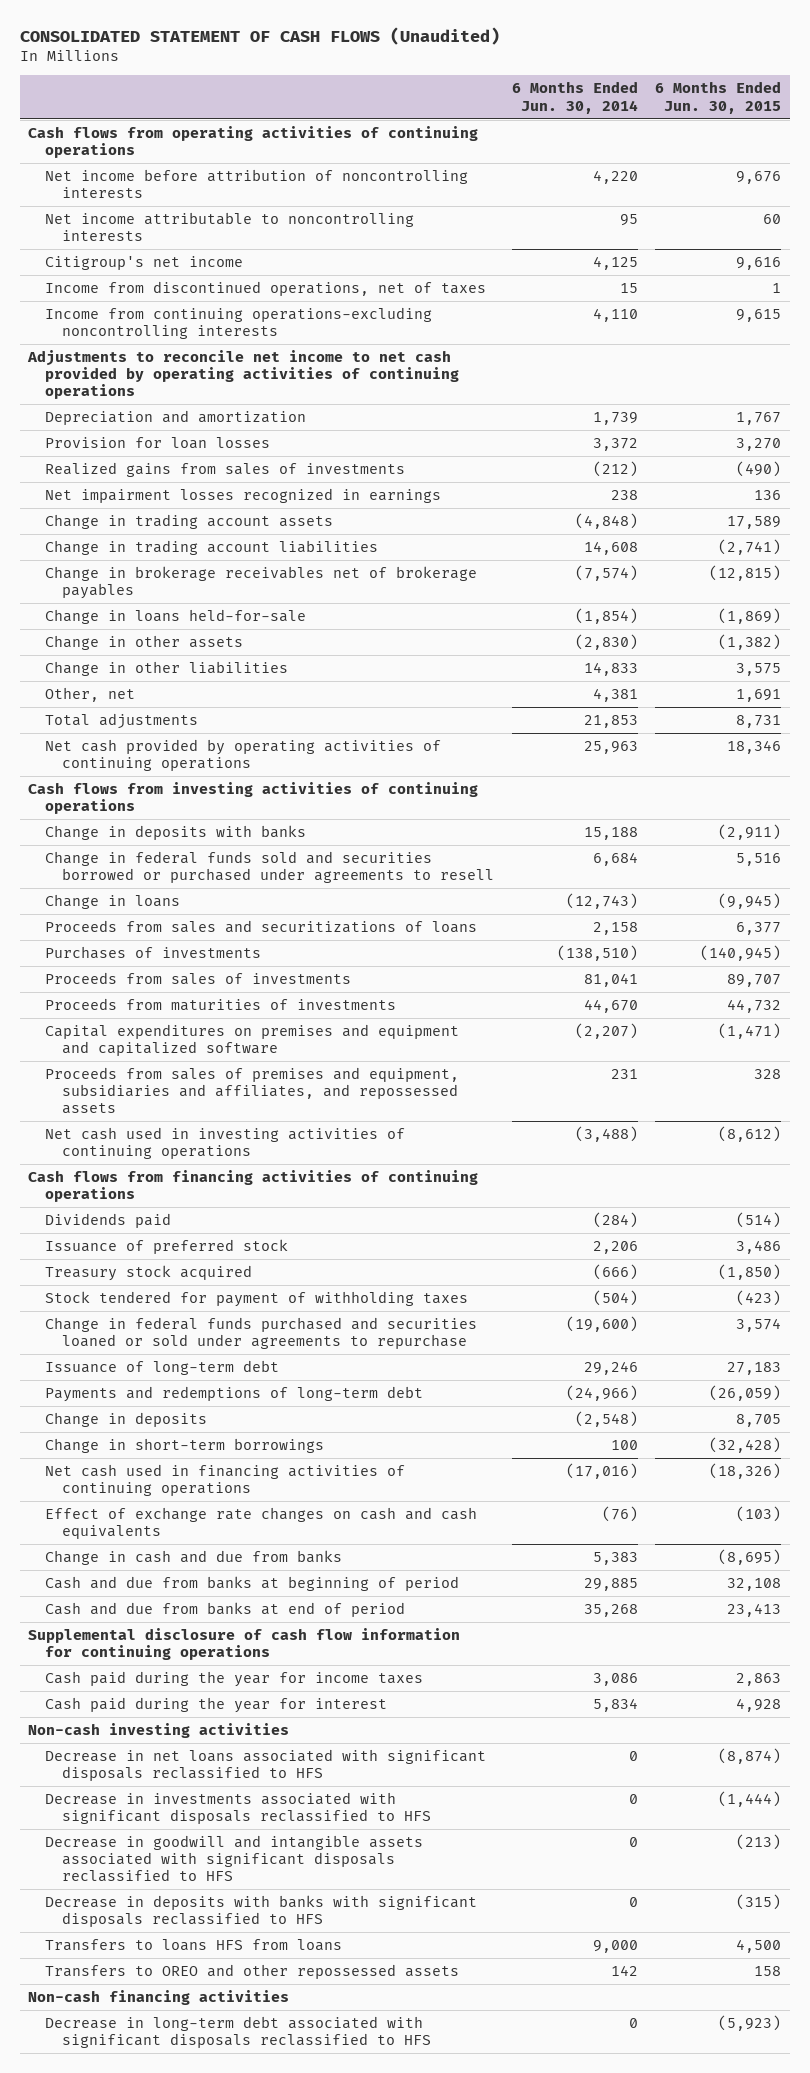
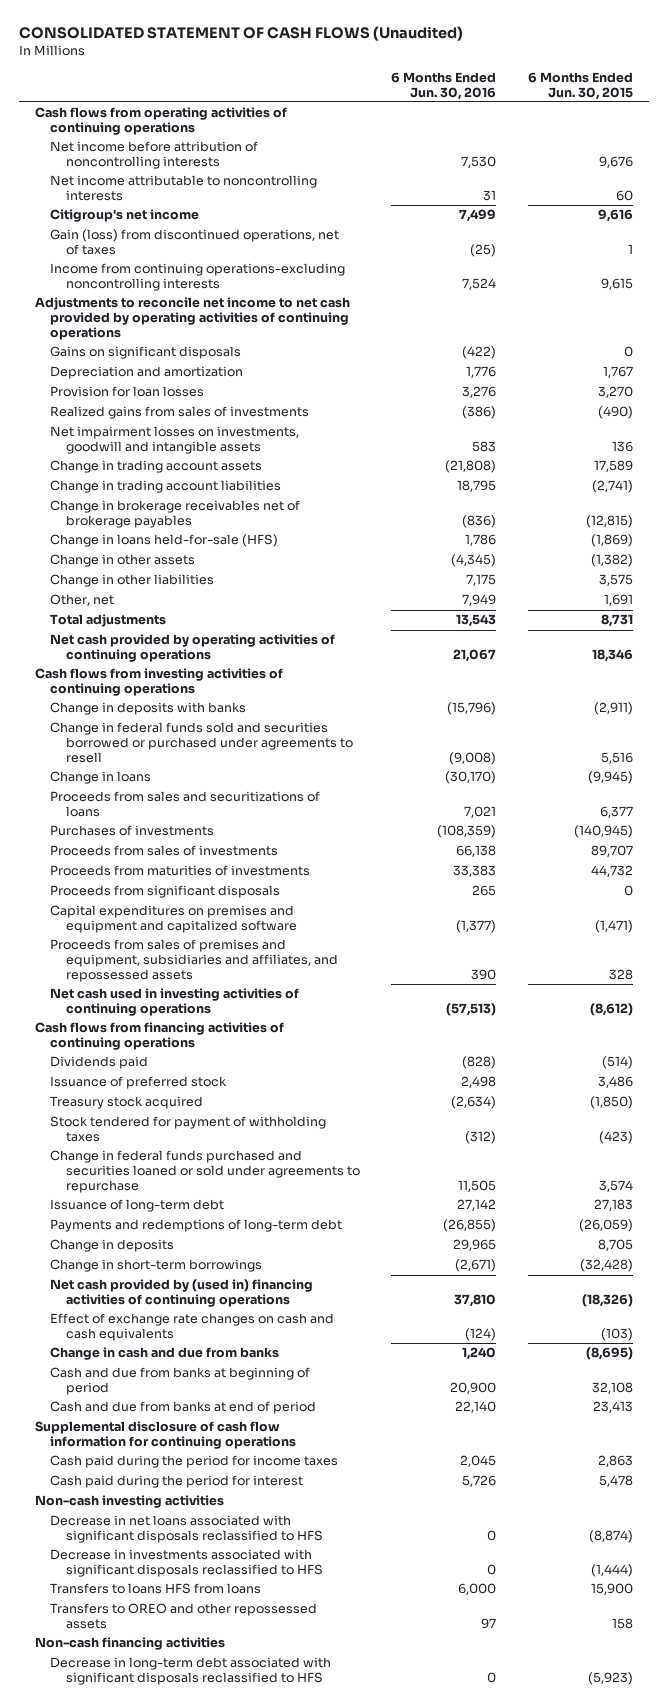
[511,81,638,114] 6 Months Ended Jun. 30, 2014 -> none
none -> [391,72,497,100] 6 Months Ended Jun. 30, 2016
[45,280,487,296] Income from discontinued operations, net of taxes -> [50,229,340,256] Gain (loss) from discontinued operations, net of taxes
none -> [50,346,242,360] Gains on significant disposals
[45,487,442,503] Net impairment losses recognized in earnings -> [50,426,300,455] Net impairment losses on investments, goodwill and intangible assets
[45,608,307,624] Change in loans held-for-sale -> [50,534,279,548] Change in loans held-for-sale (HFS)
none -> [50,885,281,899] Proceeds from significant disposals
[45,1463,406,1497] Net cash used in financing activities of continuing operations -> [50,1279,314,1308] Net cash provided by (used in) financing activities of continuing operations
[45,1670,424,1687] Cash paid during the year for income taxes -> [50,1455,339,1469] Cash paid during the period for income taxes
[45,1696,388,1713] Cash paid during the year for interest -> [50,1475,304,1489] Cash paid during the period for interest
[736,1697,782,1712] 4,928 -> [599,1475,634,1488] 5,478
[45,1834,424,1883] Decrease in goodwill and intangible assets associated with significant disposals reclassified to HFS -> none
[45,1894,478,1928] Decrease in deposits with banks with significant disposals reclassified to HFS -> none
[736,1938,782,1953] 4,500 -> [591,1583,634,1596] 15,900

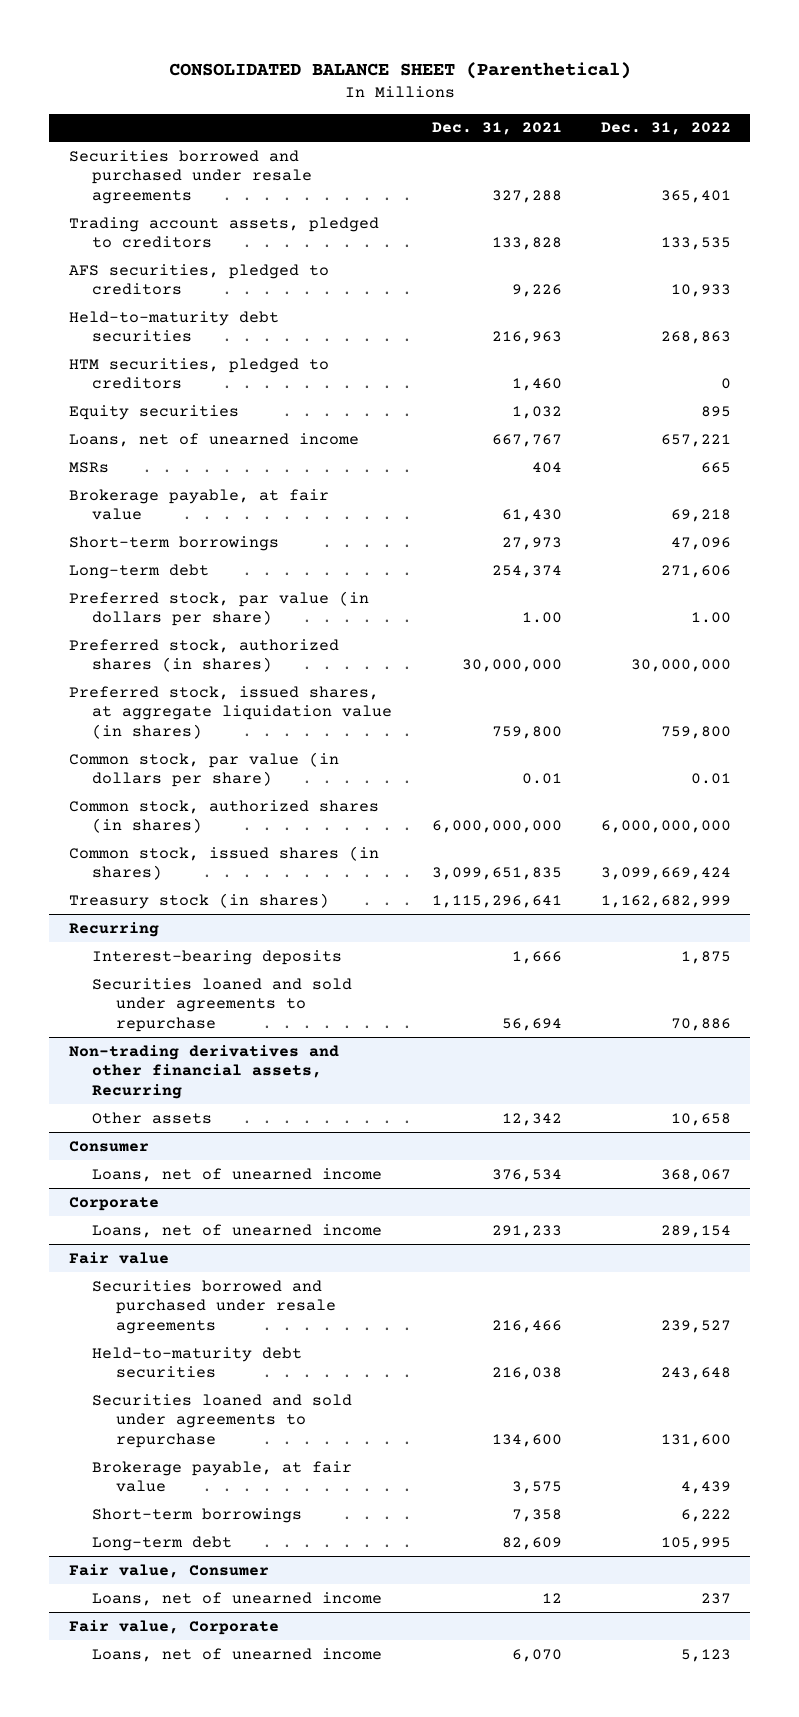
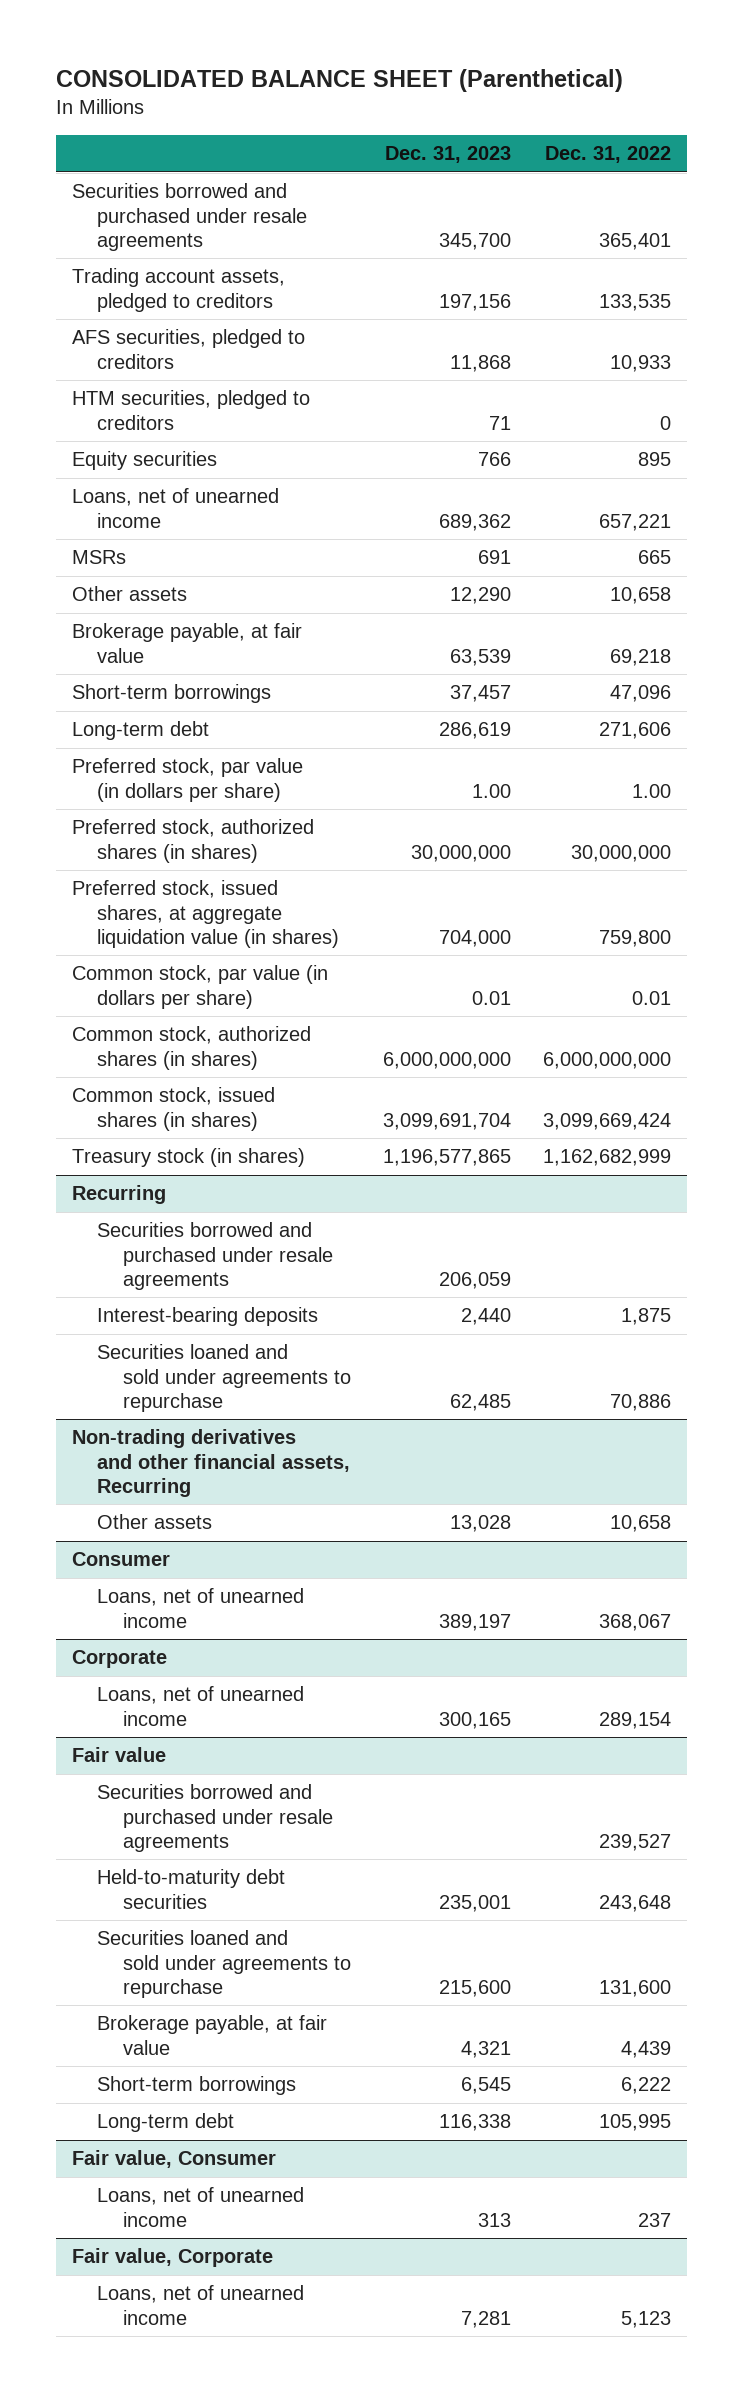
[431,122,562,136] Dec. 31, 2021 -> none
none -> [384,146,511,164] Dec. 31, 2023
[68,310,279,343] Held-to-maturity debt securities -> none
none -> [71,586,187,602] Other assets
none -> [97,1222,333,1290] Securities borrowed and purchased under resale agreements

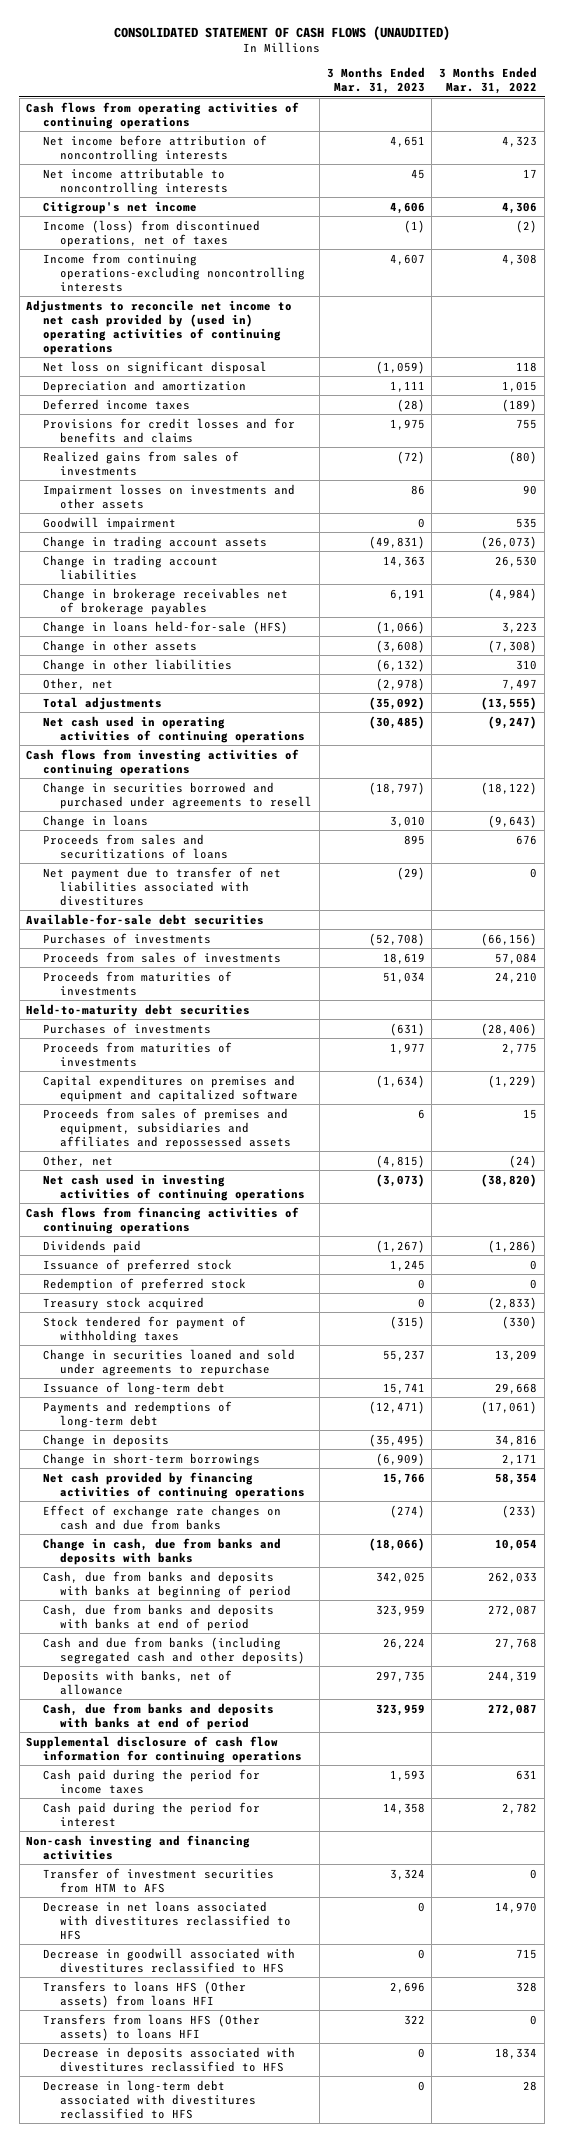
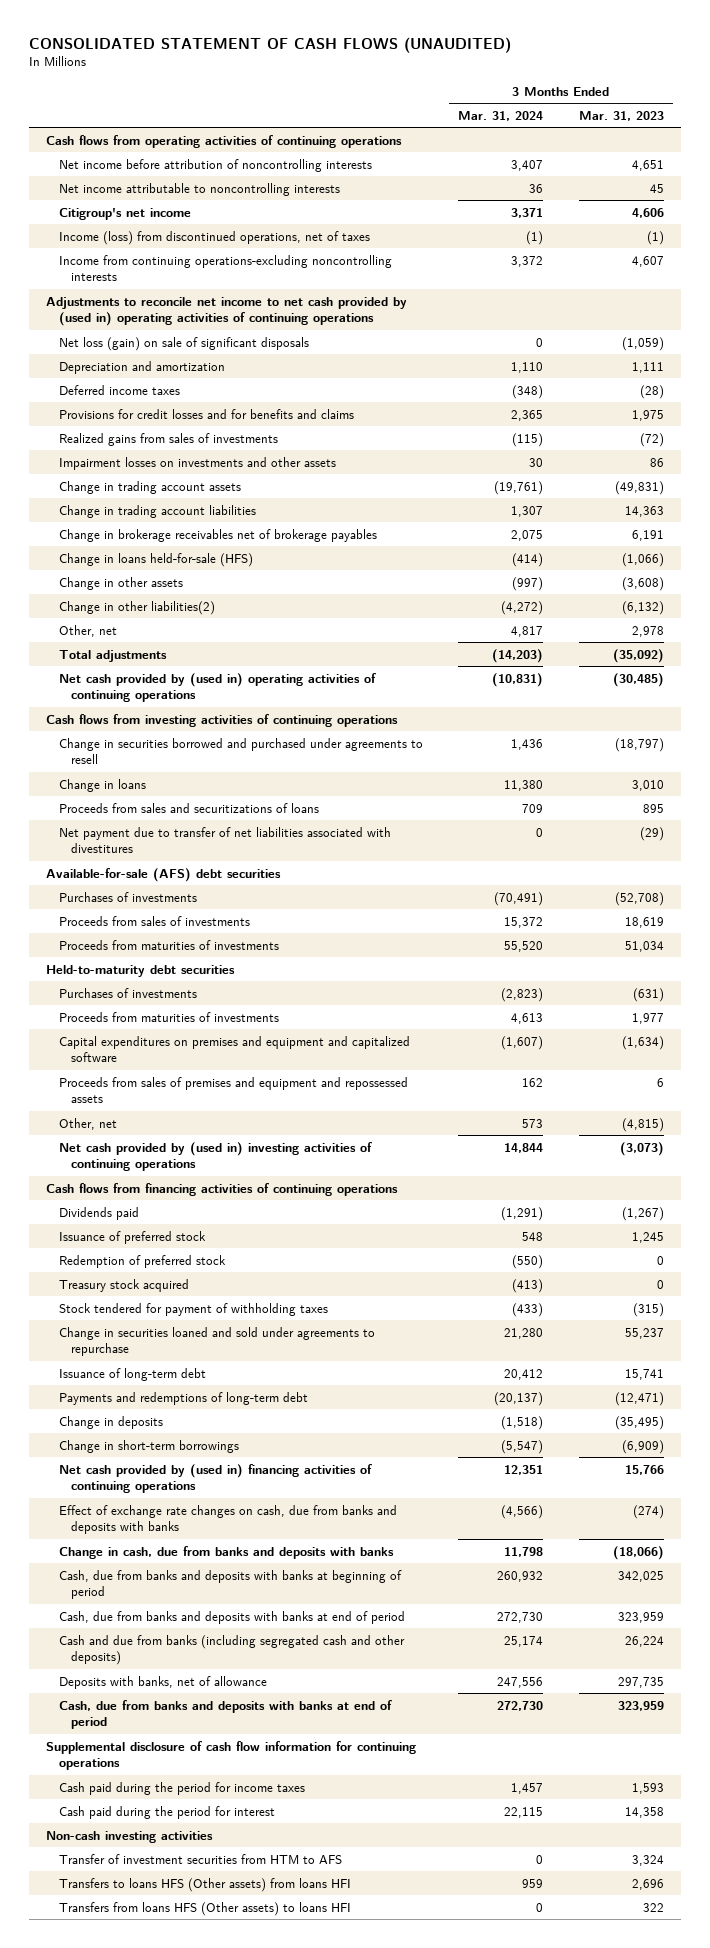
[439,67,538,95] 3 Months Ended Mar. 31, 2022 -> none
none -> [458,110,544,121] Mar. 31, 2024
[43,360,268,374] Net loss on significant disposal -> [58,336,309,351] Net loss (gain) on sale of significant disposals
[43,516,177,530] Goodwill impairment -> none
[43,658,233,672] Change in other liabilities -> [58,600,215,615] Change in other liabilities(2)
[375,677,425,691] (2,978) -> [631,625,664,637] 2,978
[43,715,305,743] Net cash used in operating activities of continuing operations -> [58,672,376,703] Net cash provided by (used in) operating activities of continuing operations
[26,913,265,925] Available-for-sale debt securities -> [46,867,282,882] Available-for-sale (AFS) debt securities
[43,1107,291,1149] Proceeds from sales of premises and equipment, subsidiaries and affiliates and repossessed assets -> [58,1076,408,1104] Proceeds from sales of premises and equipment and repossessed assets
[43,1173,305,1201] Net cash used in investing activities of continuing operations -> [58,1141,372,1172] Net cash provided by (used in) investing activities of continuing operations
[43,1471,305,1499] Net cash provided by financing activities of continuing operations -> [58,1463,372,1494] Net cash provided by (used in) financing activities of continuing operations
[43,1504,282,1530] Effect of exchange rate changes on cash and due from banks -> [58,1504,397,1535] Effect of exchange rate changes on cash, due from banks and deposits with banks
[26,1834,251,1860] Non-cash investing and financing activities -> [46,1830,214,1843] Non-cash investing activities
[43,1900,291,1940] Decrease in net loans associated with divestitures reclassified to HFS -> none
[43,1947,296,1973] Decrease in goodwill associated with divestitures reclassified to HFS -> none
[43,2046,296,2072] Decrease in deposits associated with divestitures reclassified to HFS -> none
[43,2079,256,2119] Decrease in long-term debt associated with divestitures reclassified to HFS -> none

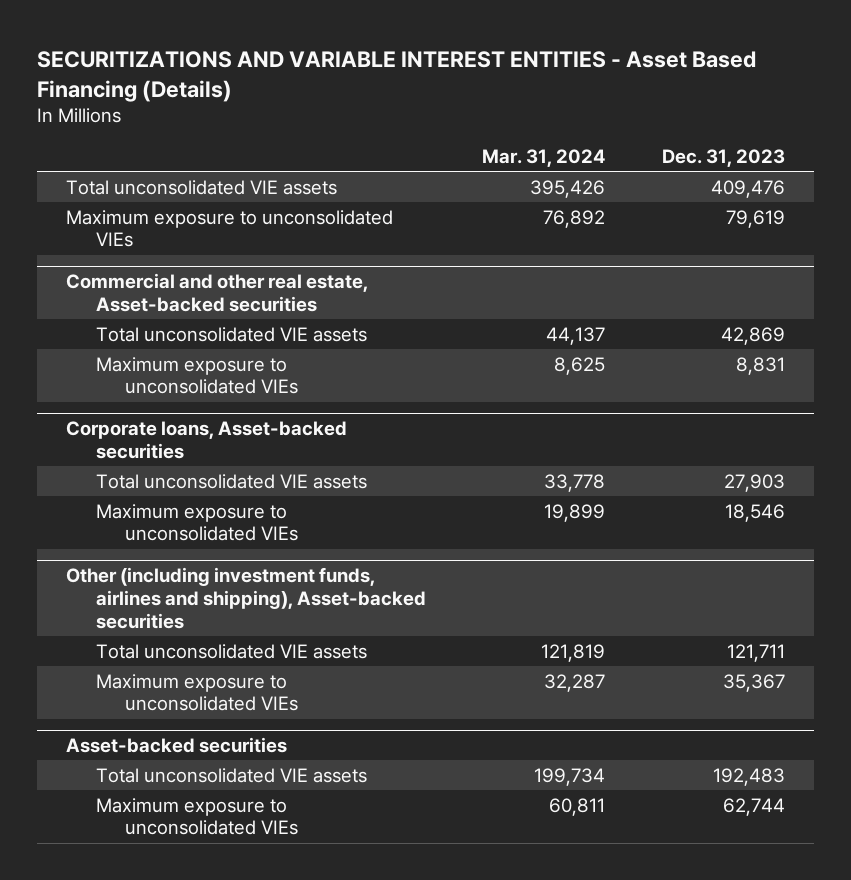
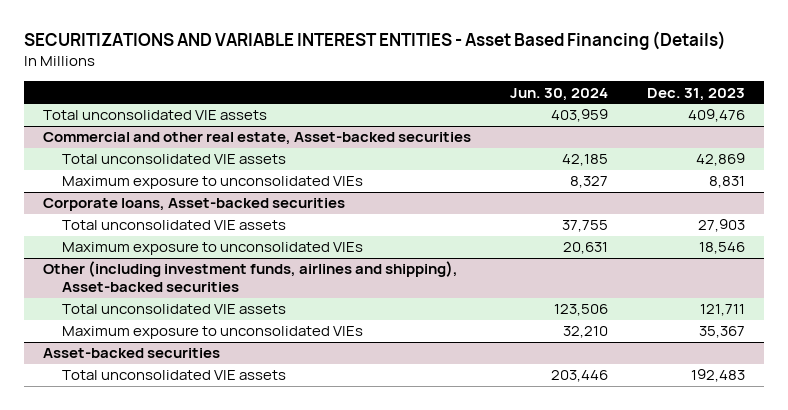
[482,149,606,168] Mar. 31, 2024 -> none
none -> [509,87,608,101] Jun. 30, 2024
[65,209,393,248] Maximum exposure to unconsolidated VIEs -> none
[95,797,299,836] Maximum exposure to unconsolidated VIEs -> none

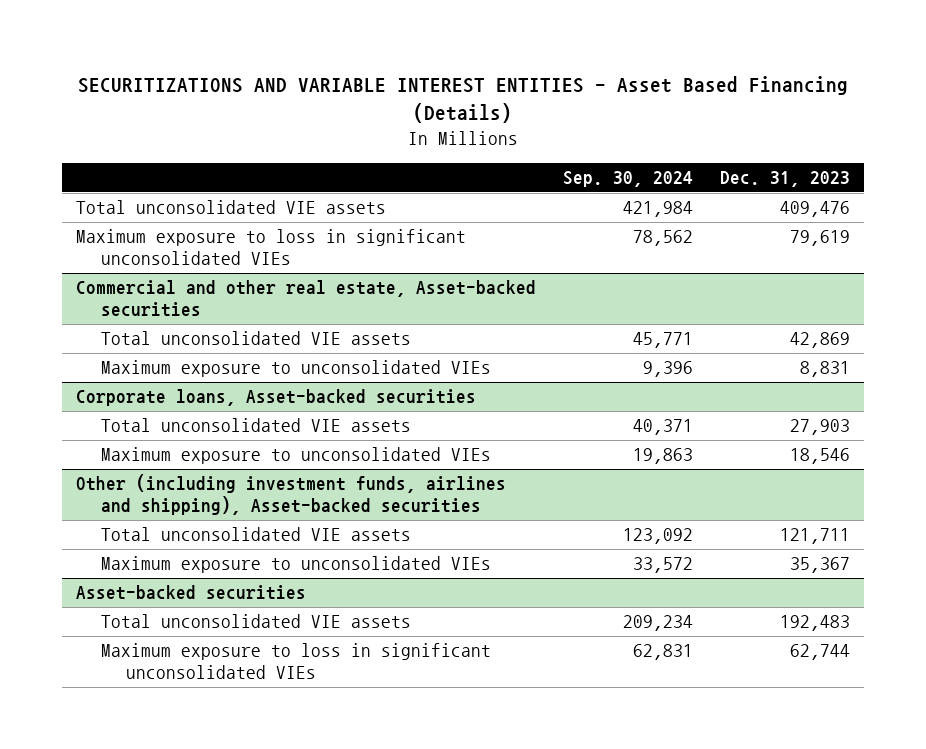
[509,87,608,101] Jun. 30, 2024 -> none
none -> [562,171,693,188] Sep. 30, 2024
none -> [75,229,466,266] Maximum exposure to loss in significant unconsolidated VIEs
none -> [100,643,491,680] Maximum exposure to loss in significant unconsolidated VIEs

